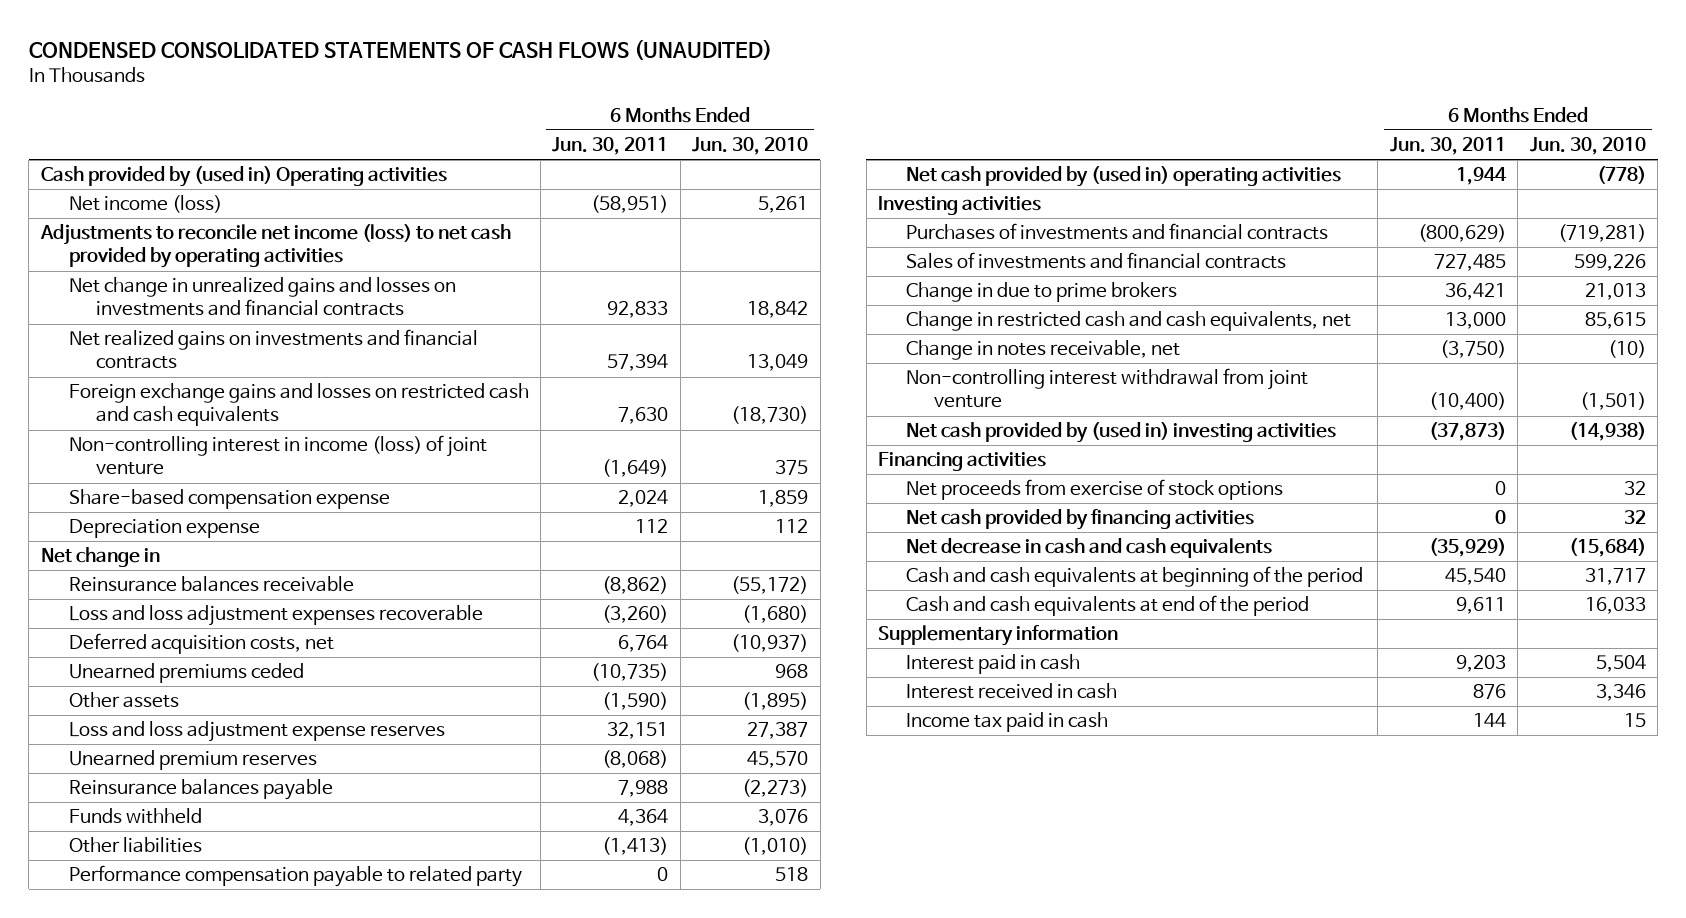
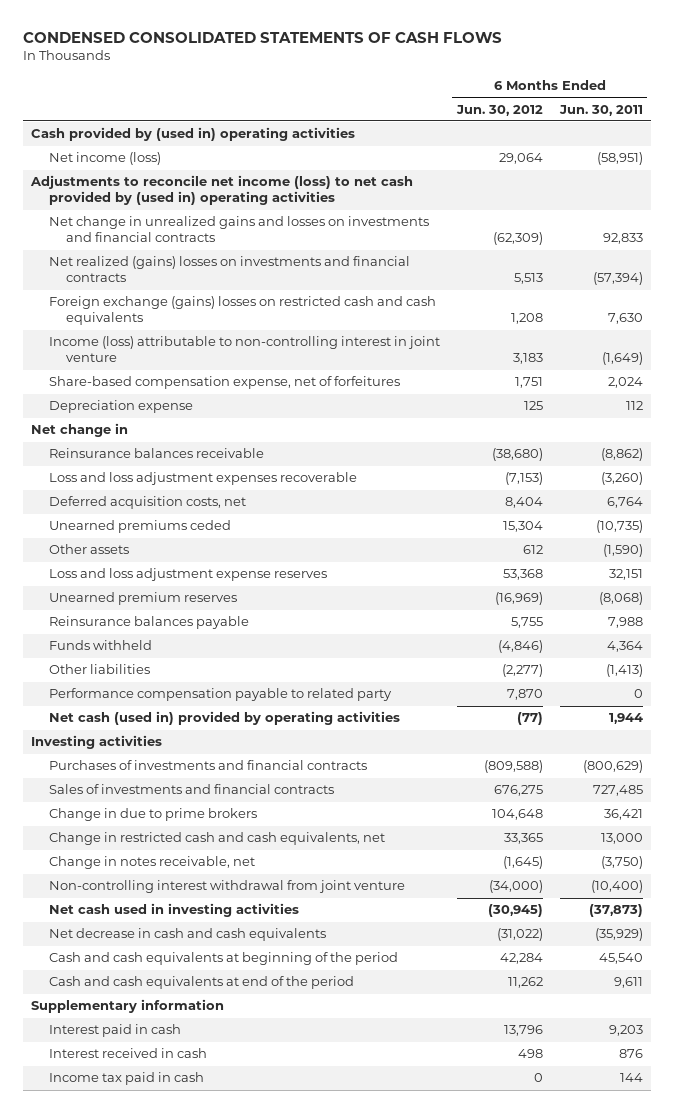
[28,39,772,61] CONDENSED CONSOLIDATED STATEMENTS OF CASH FLOWS (UNAUDITED) -> [22,31,502,43] CONDENSED CONSOLIDATED STATEMENTS OF CASH FLOWS
[692,137,809,156] Jun. 30, 2010 -> none
none -> [455,104,543,116] Jun. 30, 2012
[40,166,447,188] Cash provided by (used in) Operating activities -> [31,127,356,142] Cash provided by (used in) operating activities
[39,224,511,269] Adjustments to reconcile net income (loss) to net cash provided by operating activities -> [30,175,414,206] Adjustments to reconcile net income (loss) to net cash provided by (used in) operating activities
[68,329,478,370] Net realized gains on investments and financial contracts -> [48,256,410,283] Net realized (gains) losses on investments and financial contracts
[607,354,669,372] 57,394 -> [592,272,643,286] (57,394)
[68,383,529,427] Foreign exchange gains and losses on restricted cash and cash equivalents -> [48,296,436,326] Foreign exchange (gains) losses on restricted cash and cash equivalents
[68,435,487,476] Non-controlling interest in income (loss) of joint venture -> [48,336,440,363] Income (loss) attributable to non-controlling interest in joint venture
[68,489,390,510] Share-based compensation expense -> [48,376,400,390] Share-based compensation expense, net of forfeitures
[905,166,1341,188] Net cash provided by (used in) operating activities -> [48,711,400,726] Net cash (used in) provided by operating activities
[878,452,1047,472] Financing activities -> none
[905,479,1283,501] Net proceeds from exercise of stock options -> none
[905,509,1254,531] Net cash provided by financing activities -> none
[905,422,1336,444] Net cash provided by (used in) investing activities -> [48,903,299,918] Net cash used in investing activities

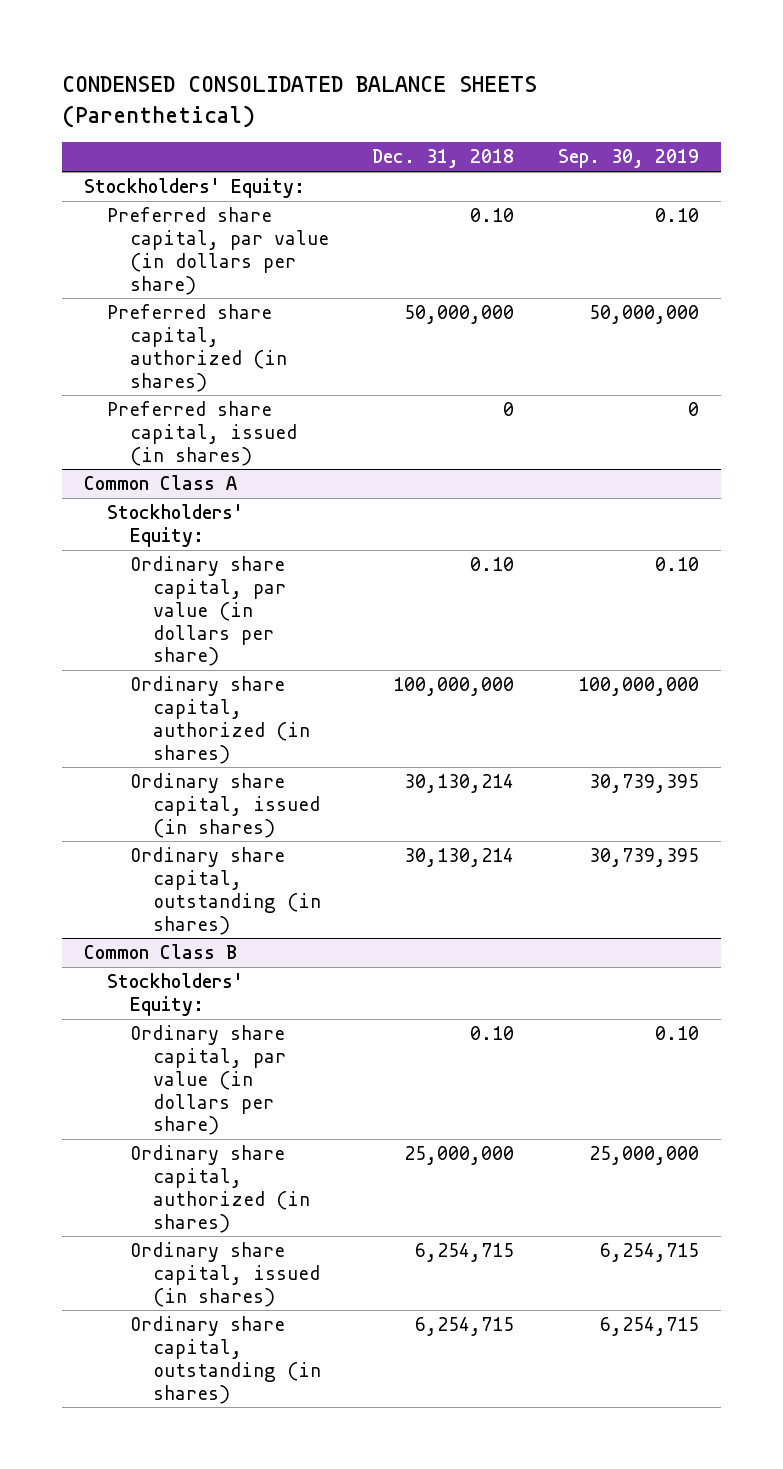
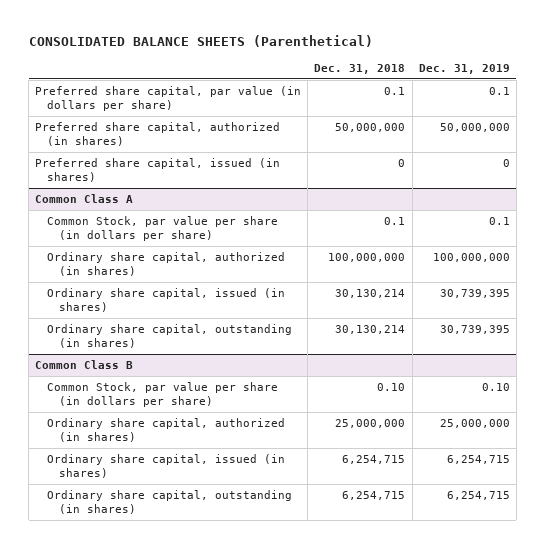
[61,76,537,128] CONDENSED CONSOLIDATED BALANCE SHEETS (Parenthetical) -> [28,35,373,48] CONSOLIDATED BALANCE SHEETS (Parenthetical)
[558,149,700,169] Sep. 30, 2019 -> none
none -> [418,64,510,75] Dec. 31, 2019
[83,178,305,199] Stockholders' Equity: -> none
[470,208,515,223] 0.10 -> [384,86,406,95] 0.1
[106,504,243,548] Stockholders' Equity: -> none
[129,556,286,667] Ordinary share capital, par value (in dollars per share) -> [47,215,279,242] Common Stock, par value per share (in dollars per share)
[470,557,515,572] 0.10 -> [384,216,406,225] 0.1
[106,973,243,1017] Stockholders' Equity: -> none
[129,1025,286,1136] Ordinary share capital, par value (in dollars per share) -> [47,381,279,408] Common Stock, par value per share (in dollars per share)

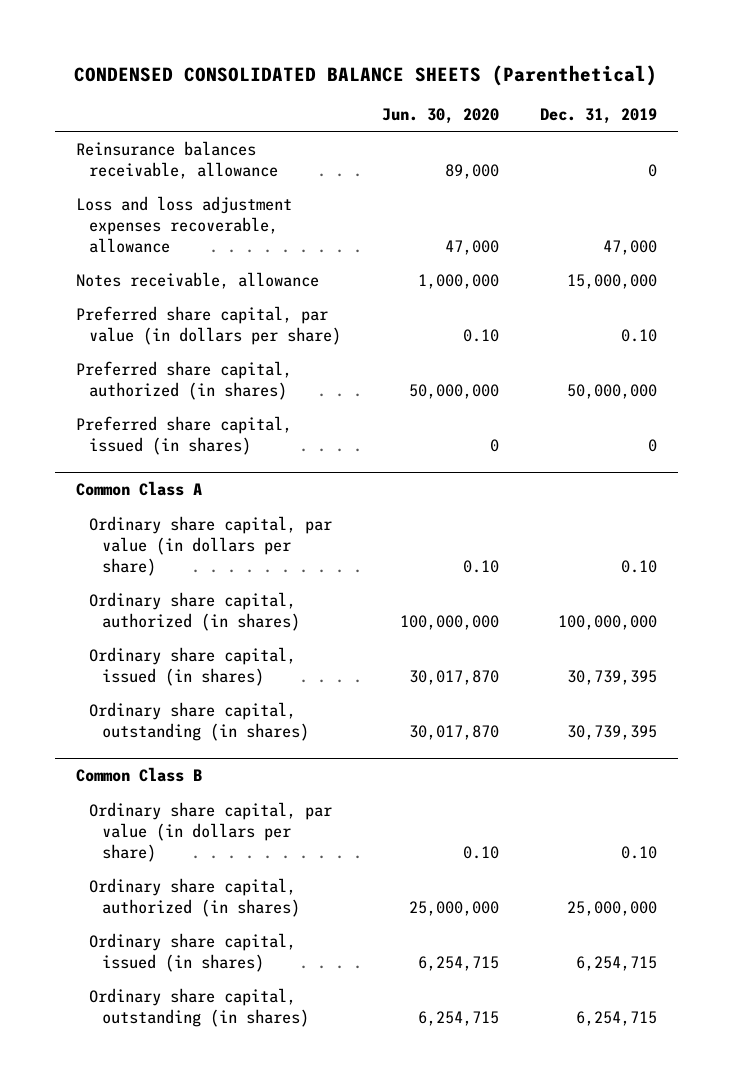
[28,35,373,48] CONSOLIDATED BALANCE SHEETS (Parenthetical) -> [74,64,658,86] CONDENSED CONSOLIDATED BALANCE SHEETS (Parenthetical)
[314,64,406,75] Dec. 31, 2018 -> none
none -> [382,108,500,125] Jun. 30, 2020
none -> [75,140,279,179] Reinsurance balances receivable, allowance
none -> [75,195,292,253] Loss and loss adjustment expenses recoverable, allowance
none -> [75,271,319,289] Notes receivable, allowance
[488,86,510,95] 0.1 -> [621,328,658,342] 0.10
[47,215,279,242] Common Stock, par value per share (in dollars per share) -> [89,515,333,576] Ordinary share capital, par value (in dollars per share)
[488,216,510,225] 0.1 -> [621,559,658,573] 0.10
[47,381,279,408] Common Stock, par value per share (in dollars per share) -> [89,801,333,862] Ordinary share capital, par value (in dollars per share)

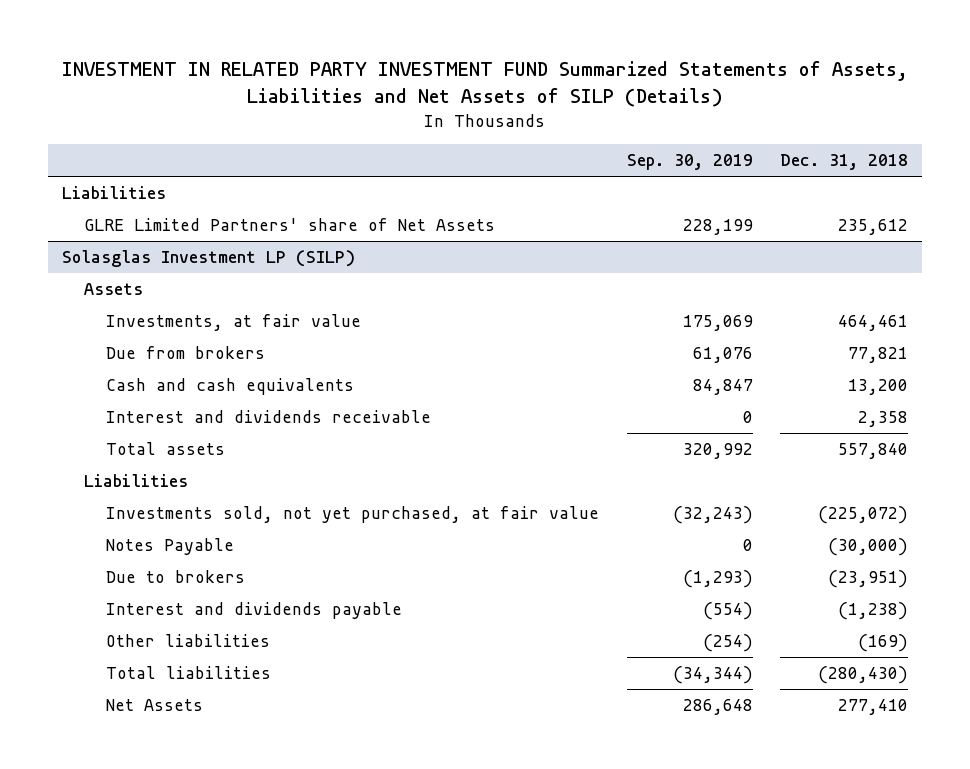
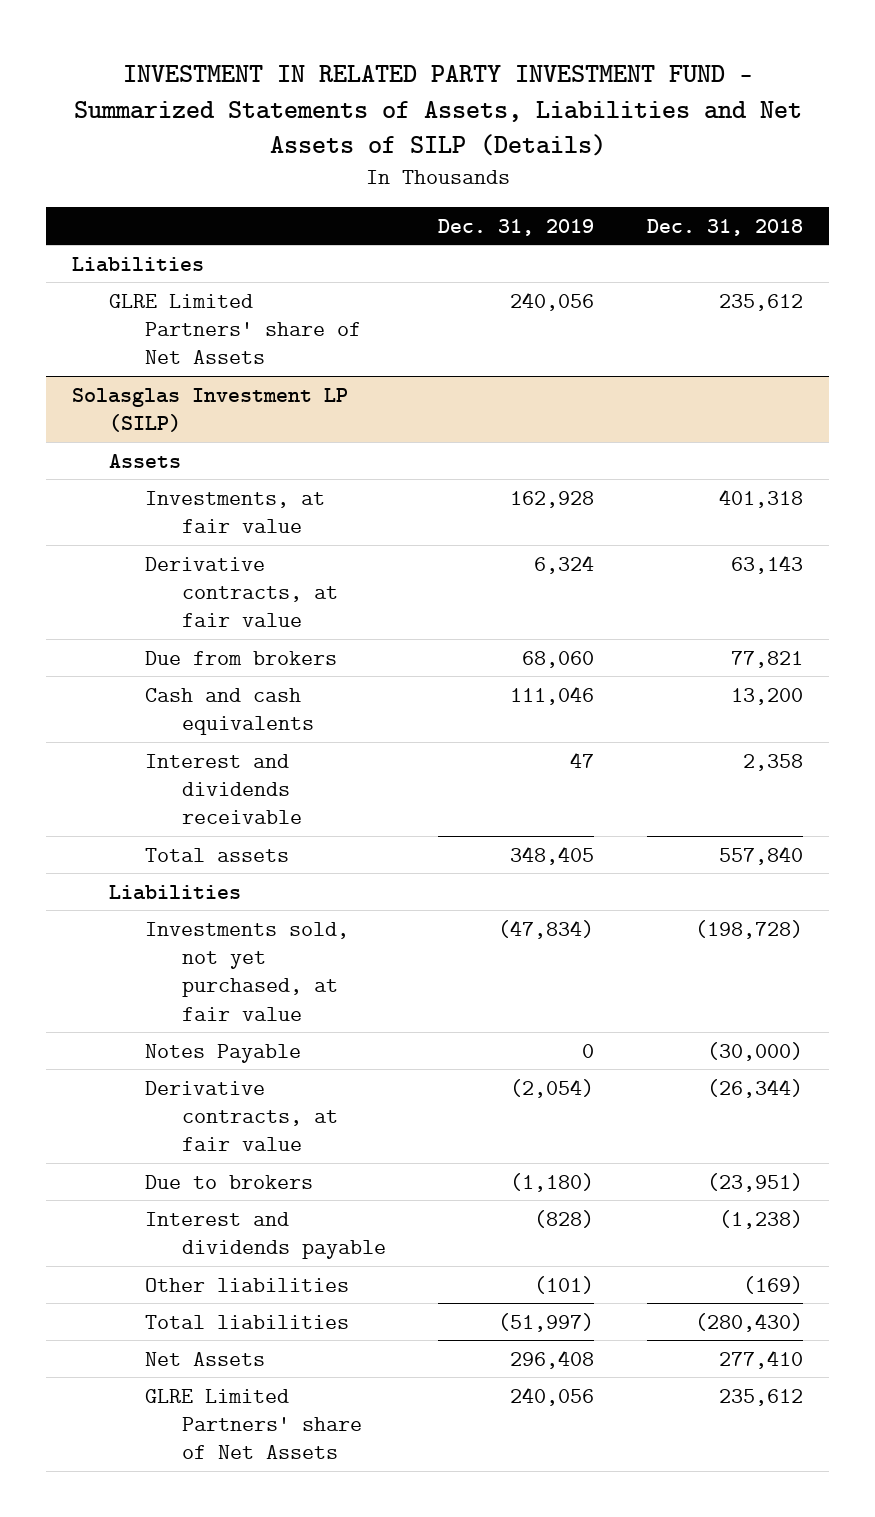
[61,60,908,107] INVESTMENT IN RELATED PARTY INVESTMENT FUND Summarized Statements of Assets, Liabilities and Net Assets of SILP (Details) -> [73,64,802,157] INVESTMENT IN RELATED PARTY INVESTMENT FUND - Summarized Statements of Assets, Liabilities and Net Assets of SILP (Details)
[626,154,753,171] Sep. 30, 2019 -> none
none -> [438,218,595,236] Dec. 31, 2019
[838,315,909,332] 464,461 -> [718,488,803,508] 401,318
none -> [145,556,338,628] Derivative contracts, at fair value
[818,506,909,525] (225,072) -> [694,919,803,939] (198,728)
none -> [145,1080,338,1152] Derivative contracts, at fair value
none -> [145,1388,362,1460] GLRE Limited Partners' share of Net Assets

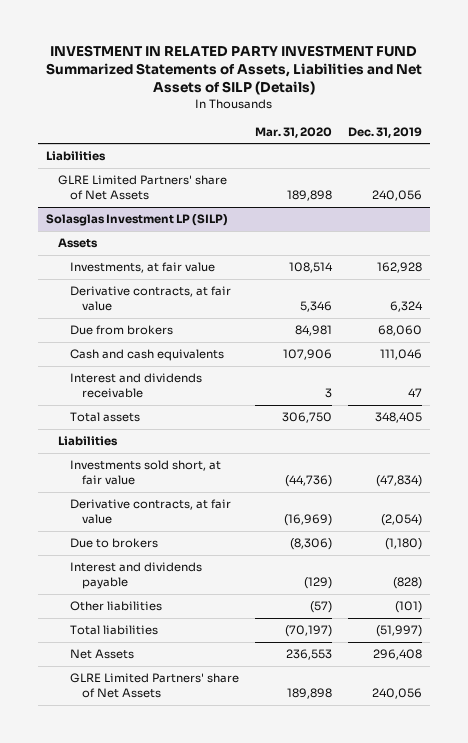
[73,64,802,157] INVESTMENT IN RELATED PARTY INVESTMENT FUND - Summarized Statements of Assets, Liabilities and Net Assets of SILP (Details) -> [45,44,422,95] INVESTMENT IN RELATED PARTY INVESTMENT FUND Summarized Statements of Assets, Liabilities and Net Assets of SILP (Details)
[646,218,803,236] Dec. 31, 2018 -> none
none -> [255,126,333,138] Mar. 31, 2020
[145,1043,302,1063] Notes Payable -> none
[145,921,350,1021] Investments sold, not yet purchased, at fair value -> [70,460,222,486] Investments sold short, at fair value

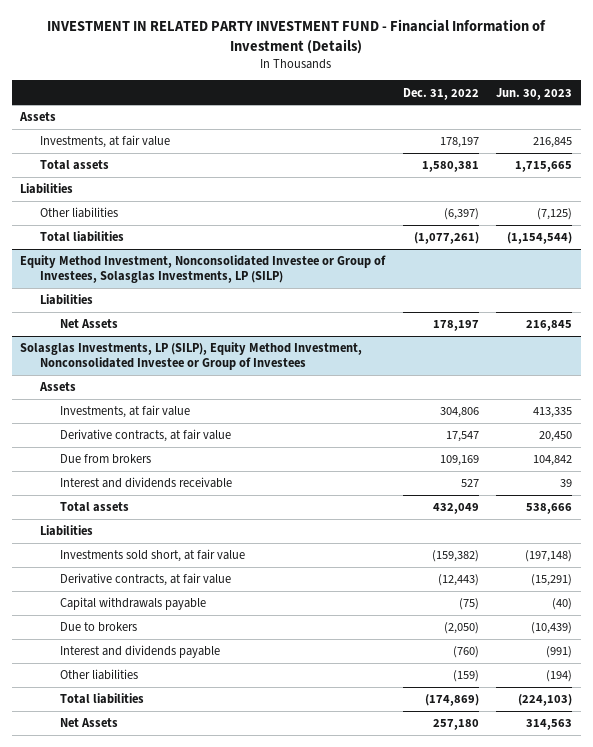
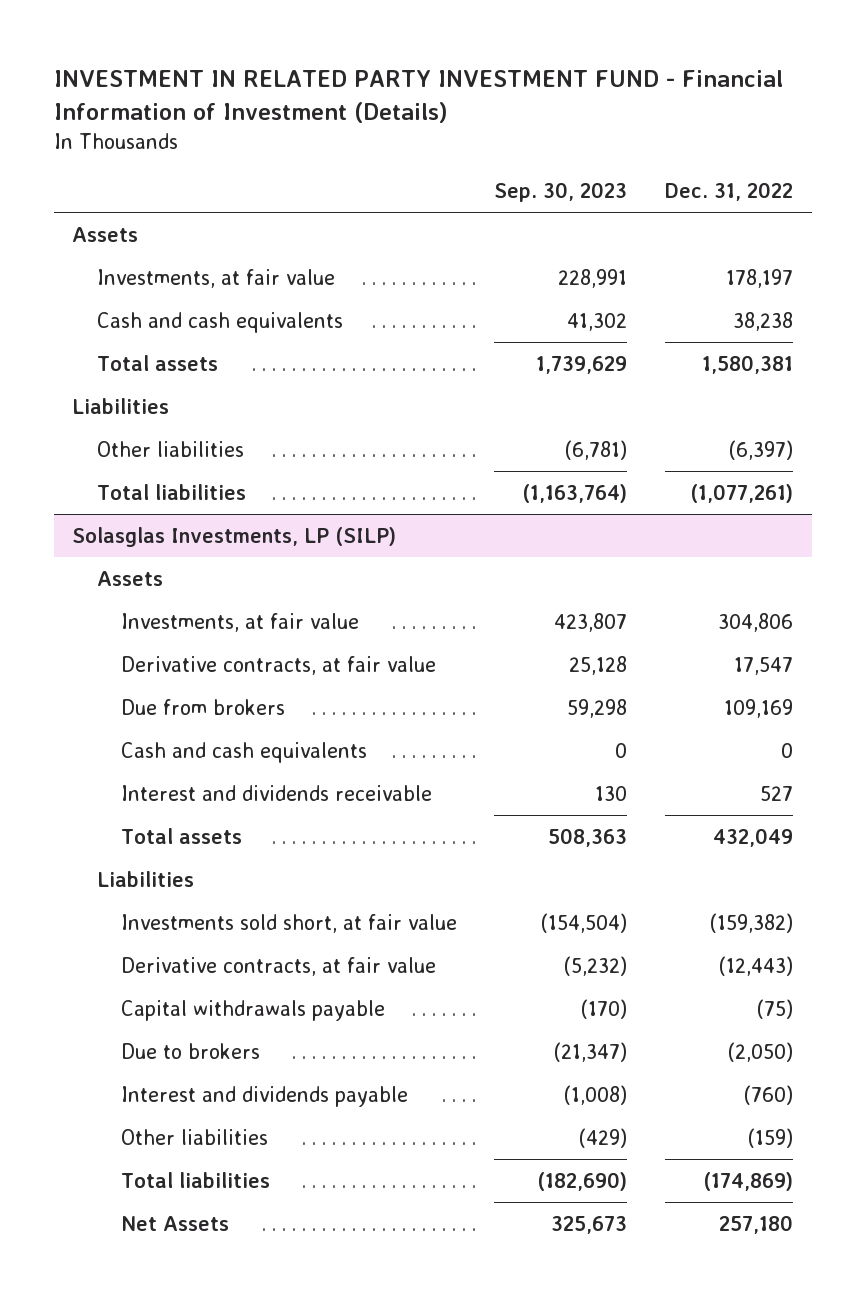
[496,87,573,100] Jun. 30, 2023 -> none
none -> [494,182,628,203] Sep. 30, 2023
none -> [96,311,343,333] Cash and cash equivalents
[20,255,387,284] Equity Method Investment, Nonconsolidated Investee or Group of Investees, Solasglas Investments, LP (SILP) -> none
[40,294,94,306] Liabilities -> none
[60,319,119,329] Net Assets -> none
[20,342,363,371] Solasglas Investments, LP (SILP), Equity Method Investment, Nonconsolidated Investee or Group of Investees -> none
none -> [72,526,397,547] Solasglas Investments, LP (SILP)
none -> [120,741,367,763] Cash and cash equivalents

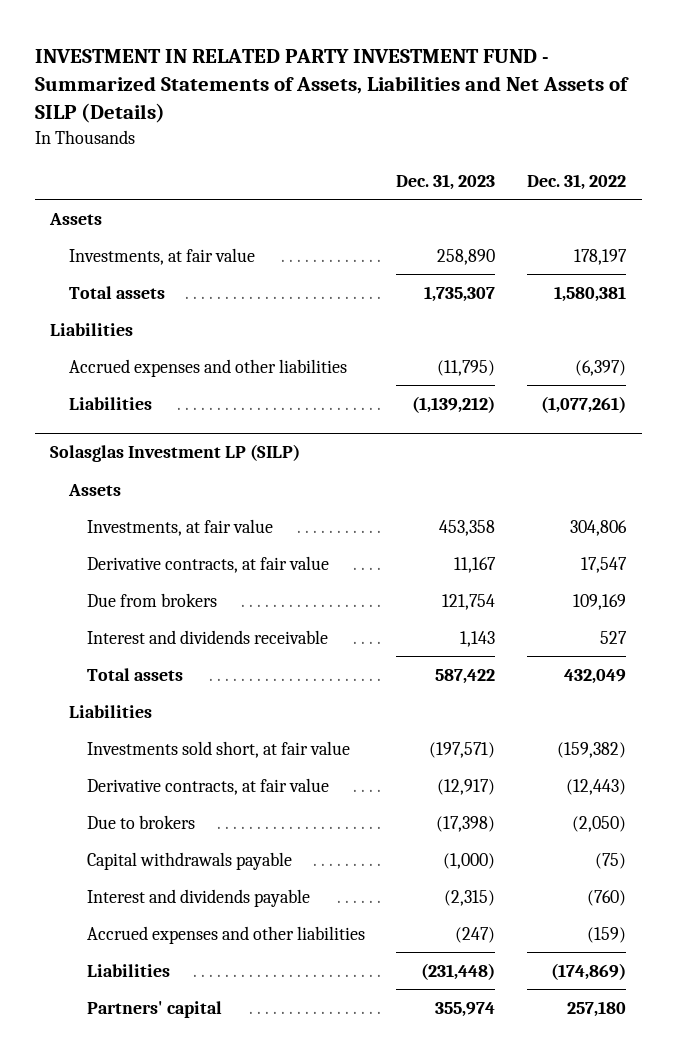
[53,69,783,123] INVESTMENT IN RELATED PARTY INVESTMENT FUND - Financial Information of Investment (Details) -> [34,48,629,124] INVESTMENT IN RELATED PARTY INVESTMENT FUND - Summarized Statements of Assets, Liabilities and Net Assets of SILP (Details)
[494,182,628,203] Sep. 30, 2023 -> none
none -> [396,173,496,190] Dec. 31, 2023
[96,311,343,333] Cash and cash equivalents -> none
[96,440,244,457] Other liabilities -> [68,358,347,377] Accrued expenses and other liabilities
[96,483,246,500] Total liabilities -> [68,396,152,410] Liabilities
[72,526,397,547] Solasglas Investments, LP (SILP) -> [50,444,301,463] Solasglas Investment LP (SILP)
[120,741,367,763] Cash and cash equivalents -> none
[120,999,385,1021] Capital withdrawals payable -> none
none -> [86,851,292,870] Capital withdrawals payable
[120,1128,268,1145] Other liabilities -> [86,925,365,944] Accrued expenses and other liabilities
[120,1171,270,1188] Total liabilities -> [86,963,170,977] Liabilities
[120,1215,229,1231] Net Assets -> [86,1000,222,1018] Partners' capital

